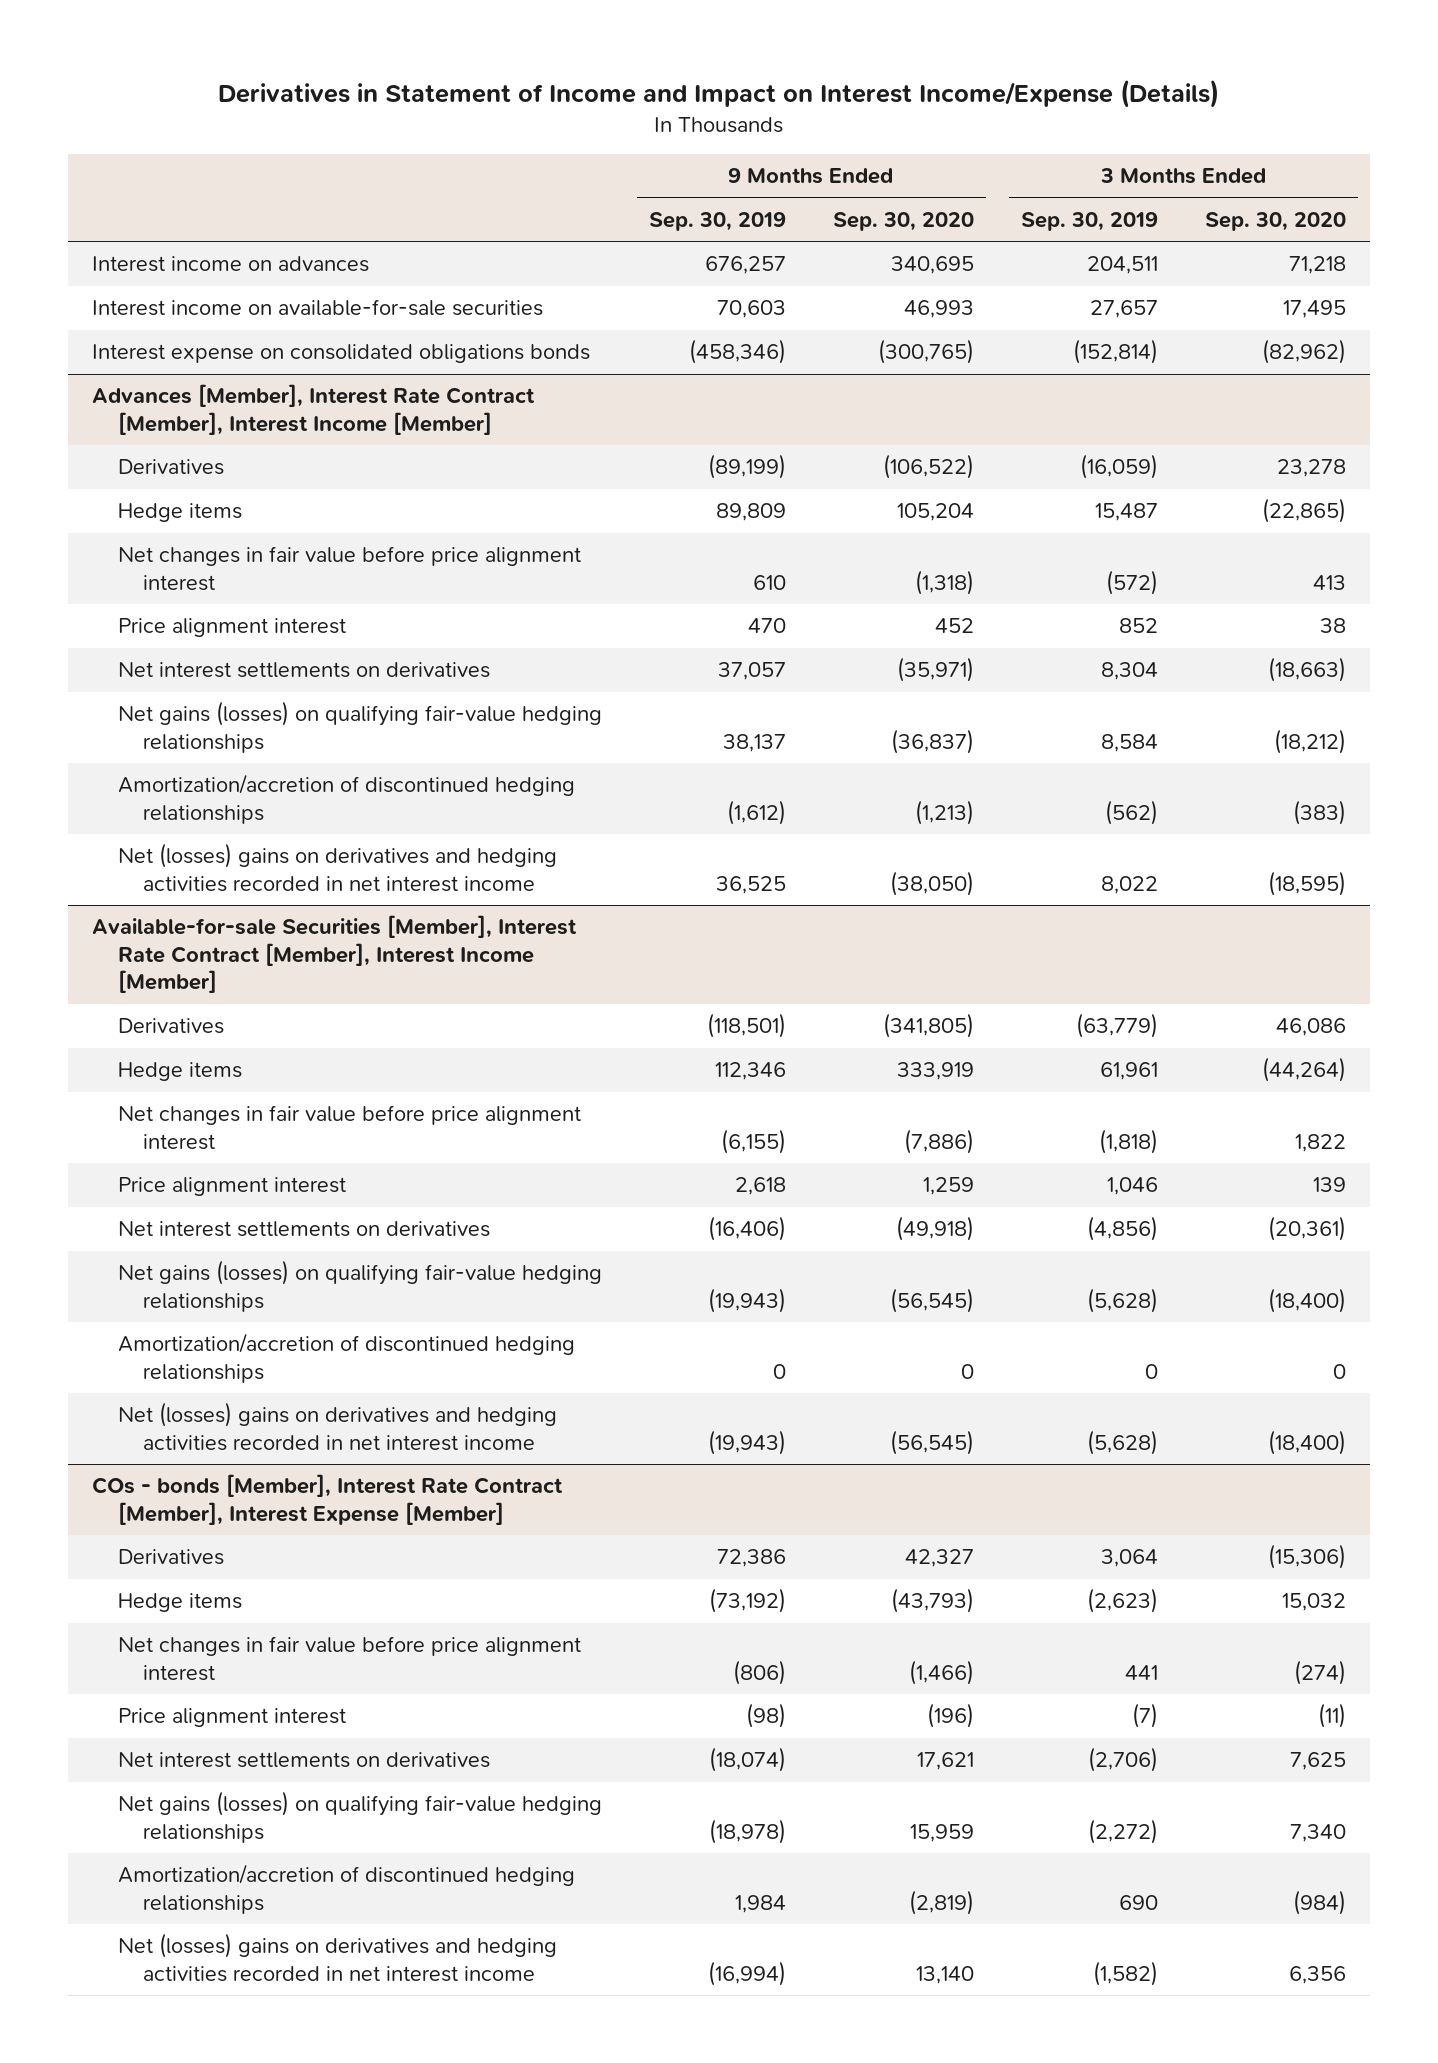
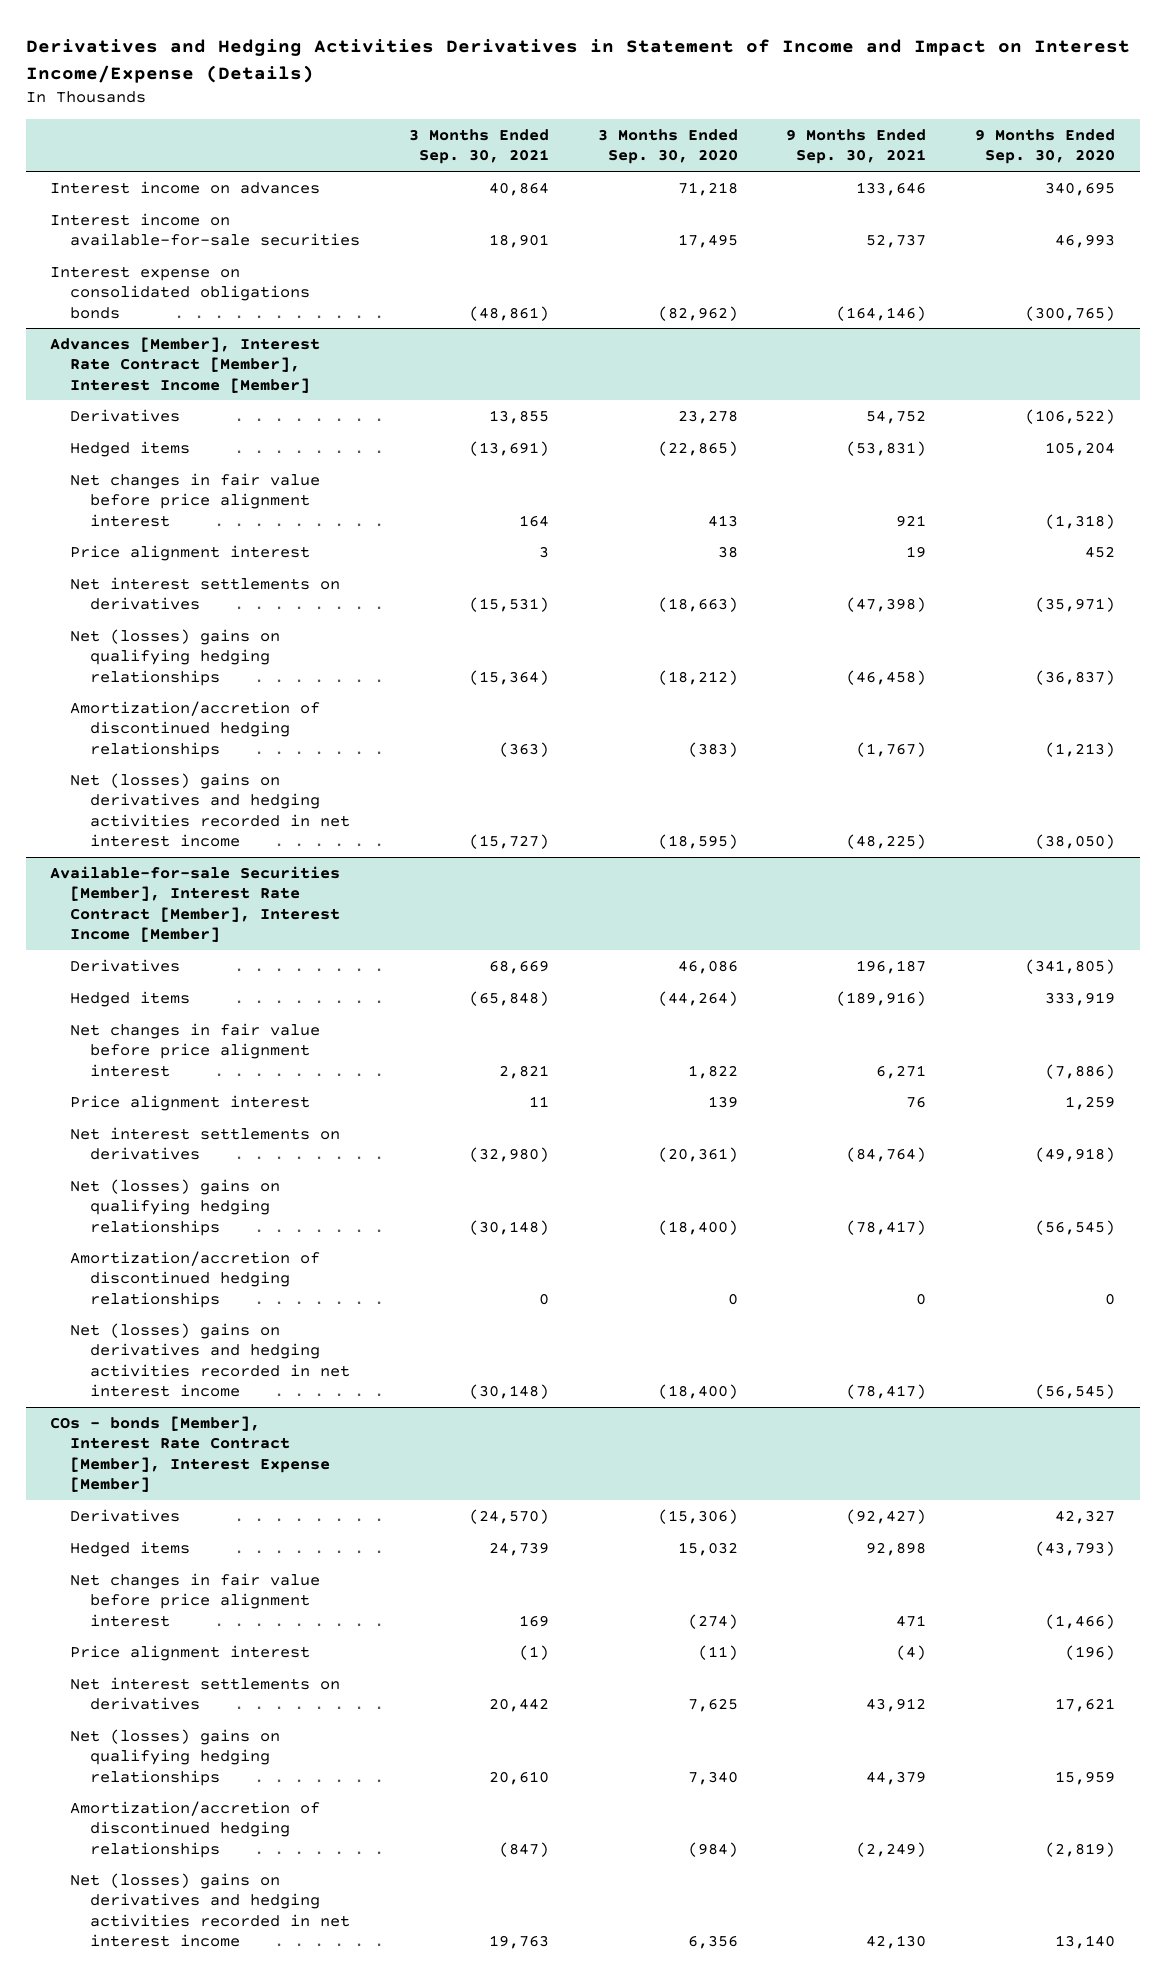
[217,79,1219,109] Derivatives in Statement of Income and Impact on Interest Income/Expense (Details) -> [25,39,1130,83] Derivatives and Hedging Activities Derivatives in Statement of Income and Impact on Interest Income/Expense (Details)
[648,211,786,231] Sep. 30, 2019 -> none
[1021,211,1159,231] Sep. 30, 2019 -> none
none -> [408,128,549,165] 3 Months Ended Sep. 30, 2021
none -> [786,128,927,165] 9 Months Ended Sep. 30, 2021
[117,503,242,523] Hedge items -> [70,441,191,458] Hedged items
[117,701,602,753] Net gains (losses) on qualifying fair-value hedging relationships -> [70,629,281,686] Net (losses) gains on qualifying hedging relationships
[117,1062,242,1082] Hedge items -> [70,991,191,1008] Hedged items
[117,1260,602,1312] Net gains (losses) on qualifying fair-value hedging relationships -> [70,1179,281,1236] Net (losses) gains on qualifying hedging relationships
[117,1593,242,1613] Hedge items -> [70,1541,191,1558] Hedged items
[117,1791,602,1843] Net gains (losses) on qualifying fair-value hedging relationships -> [70,1729,281,1786] Net (losses) gains on qualifying hedging relationships

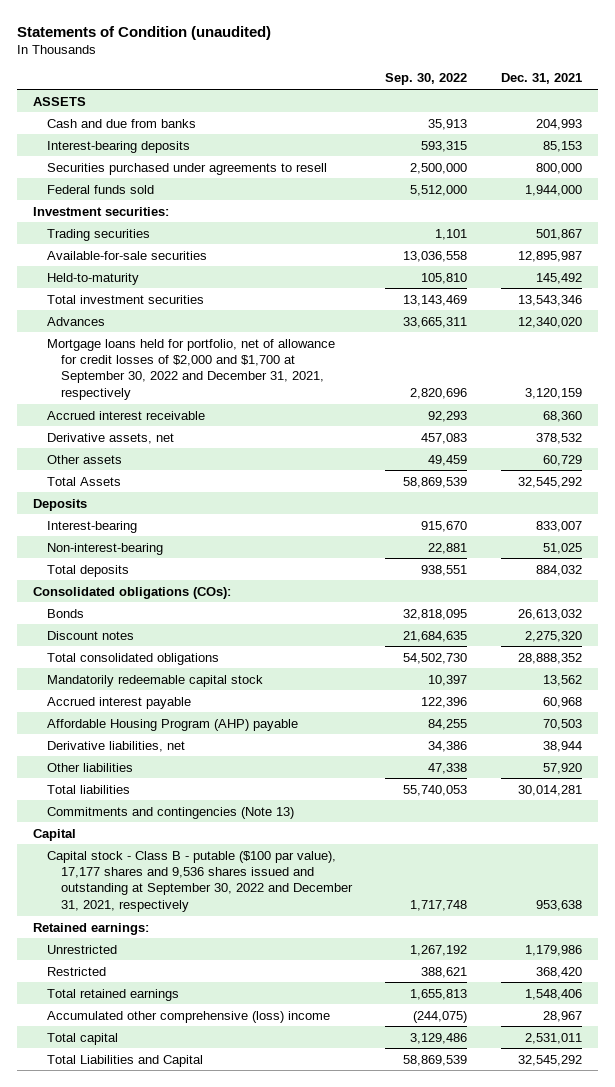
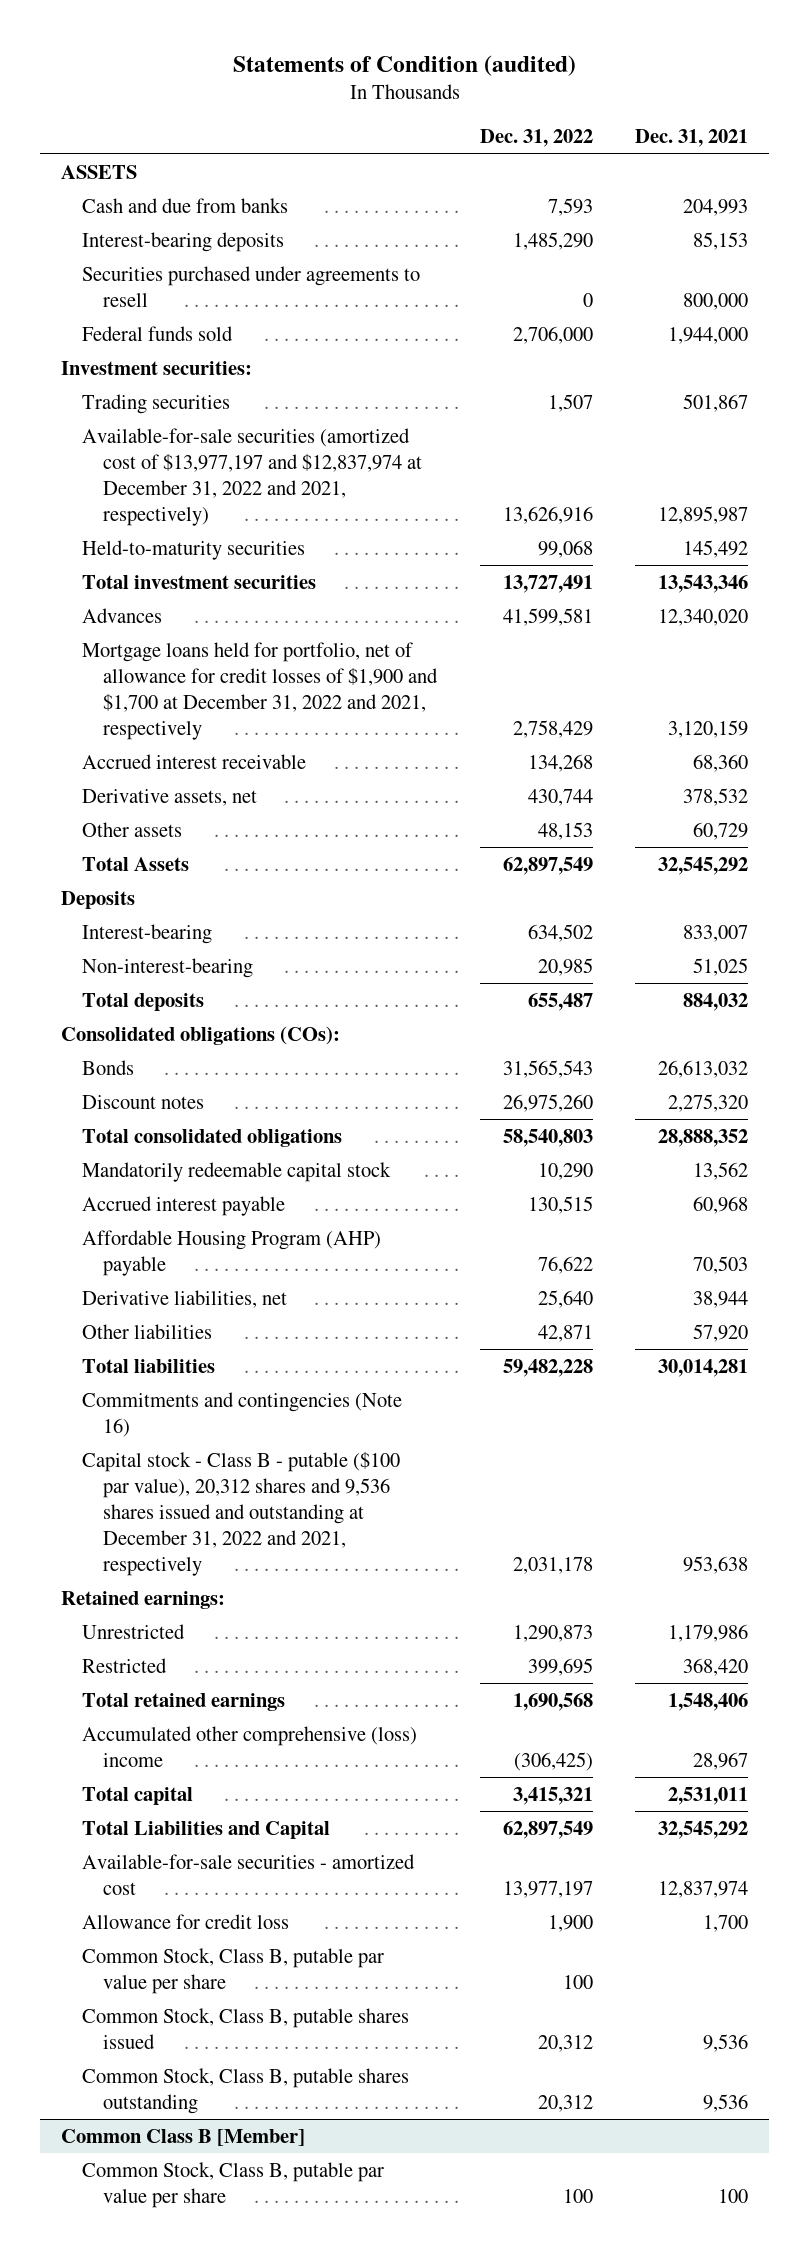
[16,25,271,40] Statements of Condition (unaudited) -> [232,54,576,76] Statements of Condition (audited)
[385,73,468,86] Sep. 30, 2022 -> none
none -> [479,129,593,148] Dec. 31, 2022
[47,250,208,260] Available-for-sale securities -> [82,427,423,526] Available-for-sale securities (amortized cost of $13,977,197 and $12,837,974 at December 31, 2022 and 2021, respectively)
[47,272,140,285] Held-to-maturity -> [82,539,306,560] Held-to-maturity securities
[47,338,336,400] Mortgage loans held for portfolio, net of allowance for credit losses of $2,000 and $1,700 at September 30, 2022 and December 31, 2021, respectively -> [82,641,439,740] Mortgage loans held for portfolio, net of allowance for credit losses of $1,900 and $1,700 at December 31, 2022 and 2021, respectively
[33,828,77,841] Capital -> none
[47,806,295,819] Commitments and contingencies (Note 13) -> [82,1391,403,1437] Commitments and contingencies (Note 16)
[47,850,354,912] Capital stock - Class B - putable ($100 par value), 17,177 shares and 9,536 shares issued and outstanding at September 30, 2022 and December 31, 2021, respectively -> [82,1451,401,1577] Capital stock - Class B - putable ($100 par value), 20,312 shares and 9,536 shares issued and outstanding at December 31, 2022 and 2021, respectively
none -> [82,1853,416,1895] Available-for-sale securities - amortized cost
none -> [82,1913,290,1929] Allowance for credit loss
none -> [82,1947,385,1994] Common Stock, Class B, putable par value per share
none -> [82,2007,410,2049] Common Stock, Class B, putable shares issued
none -> [82,2067,410,2114] Common Stock, Class B, putable shares outstanding
none -> [61,2128,306,2146] Common Class B [Member]
none -> [82,2161,385,2208] Common Stock, Class B, putable par value per share

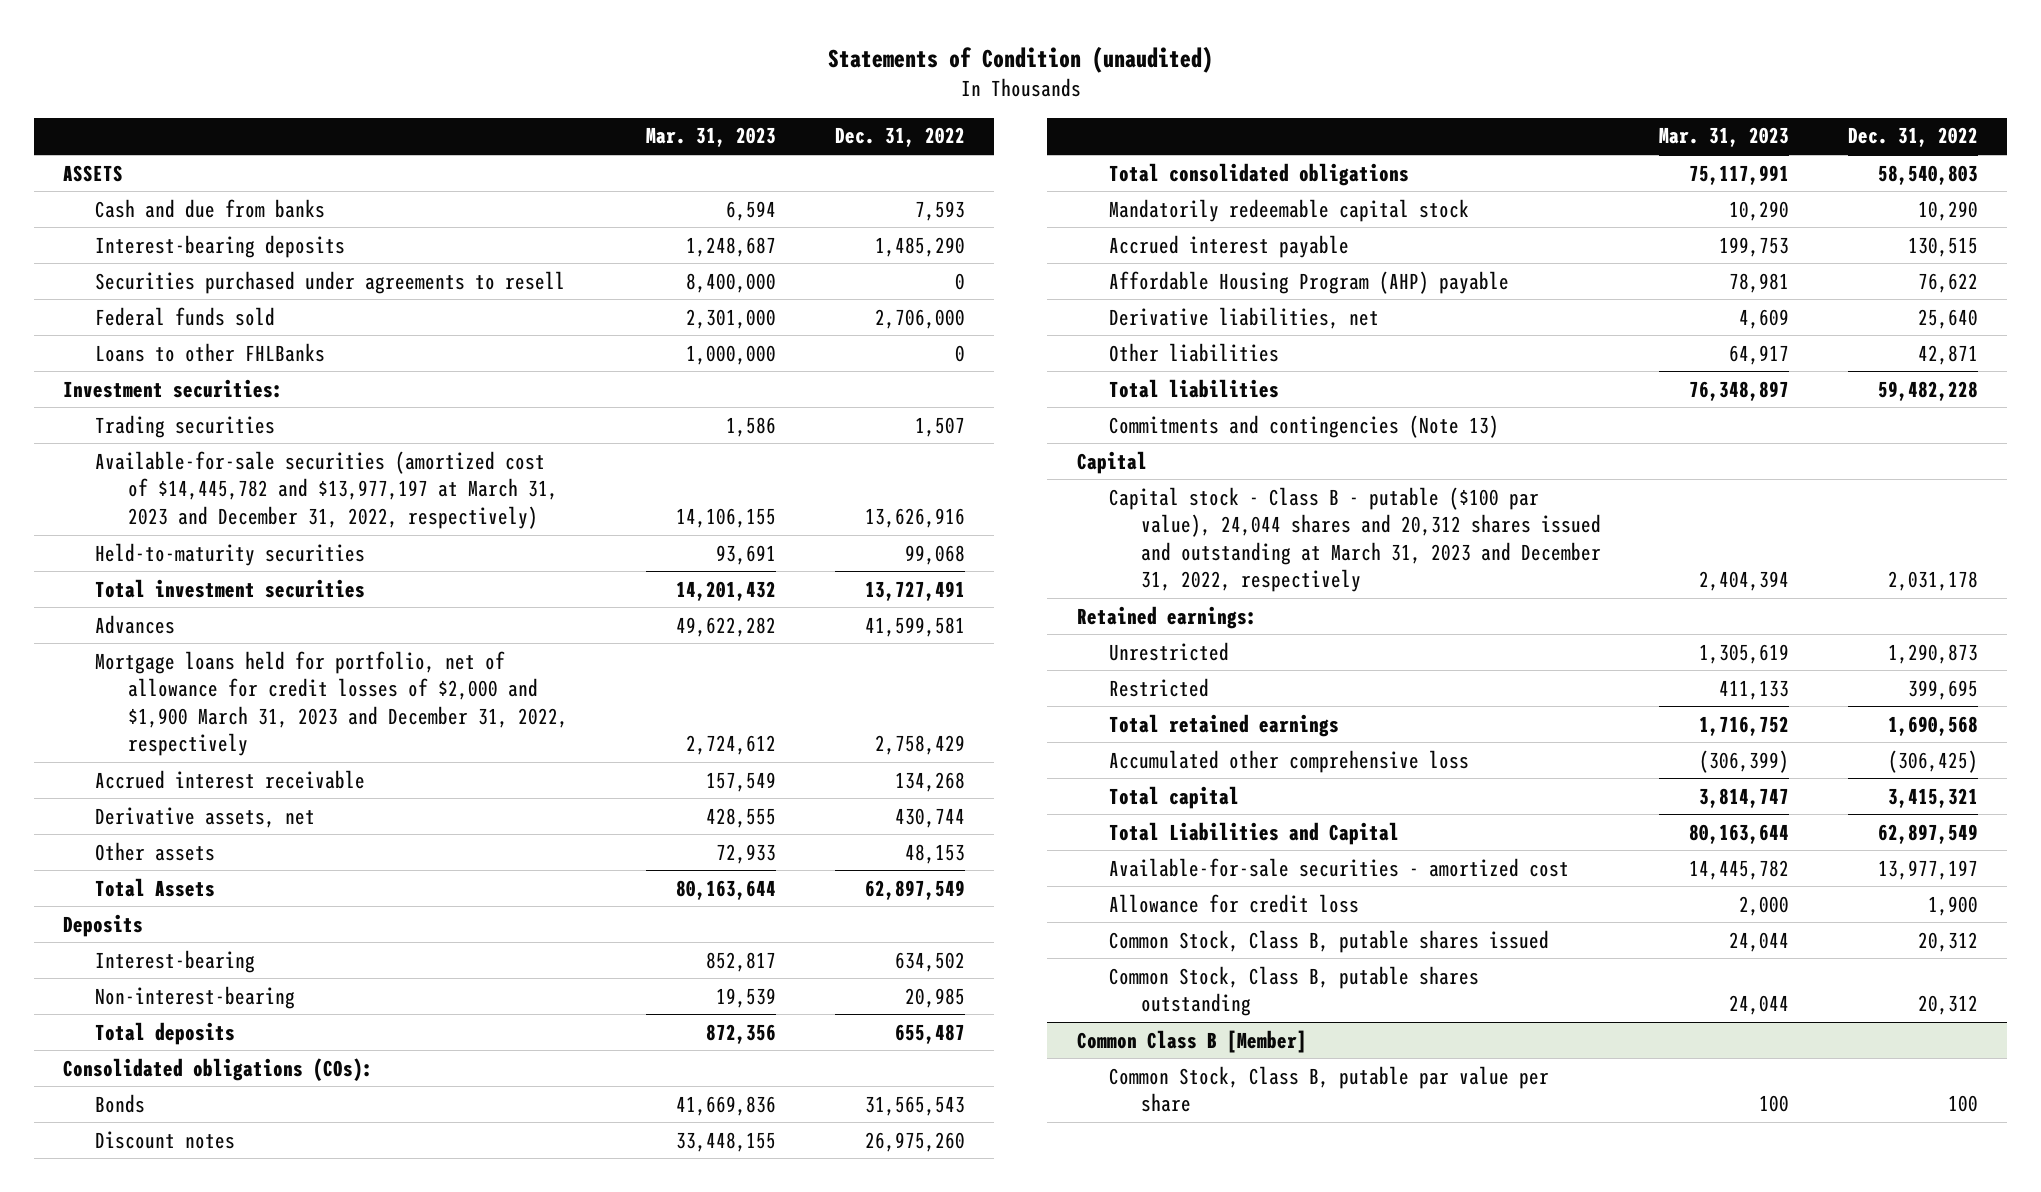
[232,54,576,76] Statements of Condition (audited) -> [827,46,1213,74] Statements of Condition (unaudited)
[634,129,748,148] Dec. 31, 2021 -> none
none -> [646,127,777,148] Mar. 31, 2023
none -> [95,342,326,362] Loans to other FHLBanks
[82,427,423,526] Available-for-sale securities (amortized cost of $13,977,197 and $12,837,974 at December 31, 2022 and 2021, respectively) -> [95,450,558,529] Available-for-sale securities (amortized cost of $14,445,782 and $13,977,197 at March 31, 2023 and December 31, 2022, respectively)
[82,641,439,740] Mortgage loans held for portfolio, net of allowance for credit losses of $1,900 and $1,700 at December 31, 2022 and 2021, respectively -> [95,650,568,757] Mortgage loans held for portfolio, net of allowance for credit losses of $2,000 and $1,900 March 31, 2023 and December 31, 2022, respectively
[82,1391,403,1437] Commitments and contingencies (Note 16) -> [1108,414,1499,438] Commitments and contingencies (Note 13)
none -> [1076,450,1147,474] Capital
[82,1451,401,1577] Capital stock - Class B - putable ($100 par value), 20,312 shares and 9,536 shares issued and outstanding at December 31, 2022 and 2021, respectively -> [1108,486,1601,593] Capital stock - Class B - putable ($100 par value), 24,044 shares and 20,312 shares issued and outstanding at March 31, 2023 and December 31, 2022, respectively
[82,1725,418,1767] Accumulated other comprehensive (loss) income -> [1108,749,1469,773] Accumulated other comprehensive loss
[82,1947,385,1994] Common Stock, Class B, putable par value per share -> none

